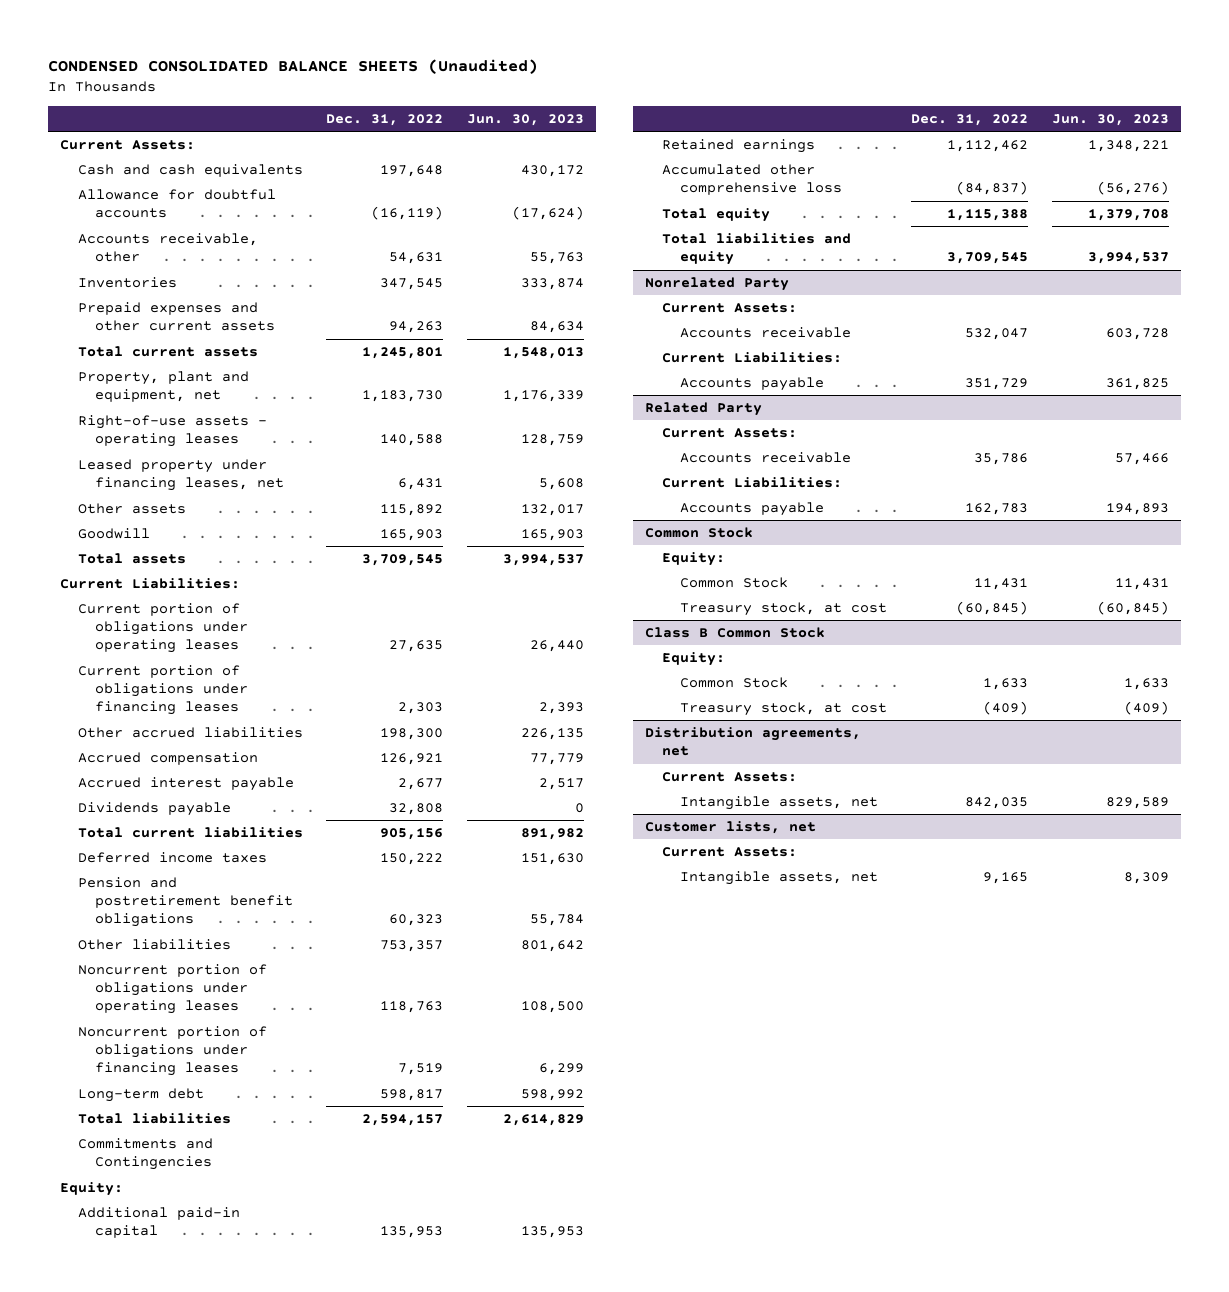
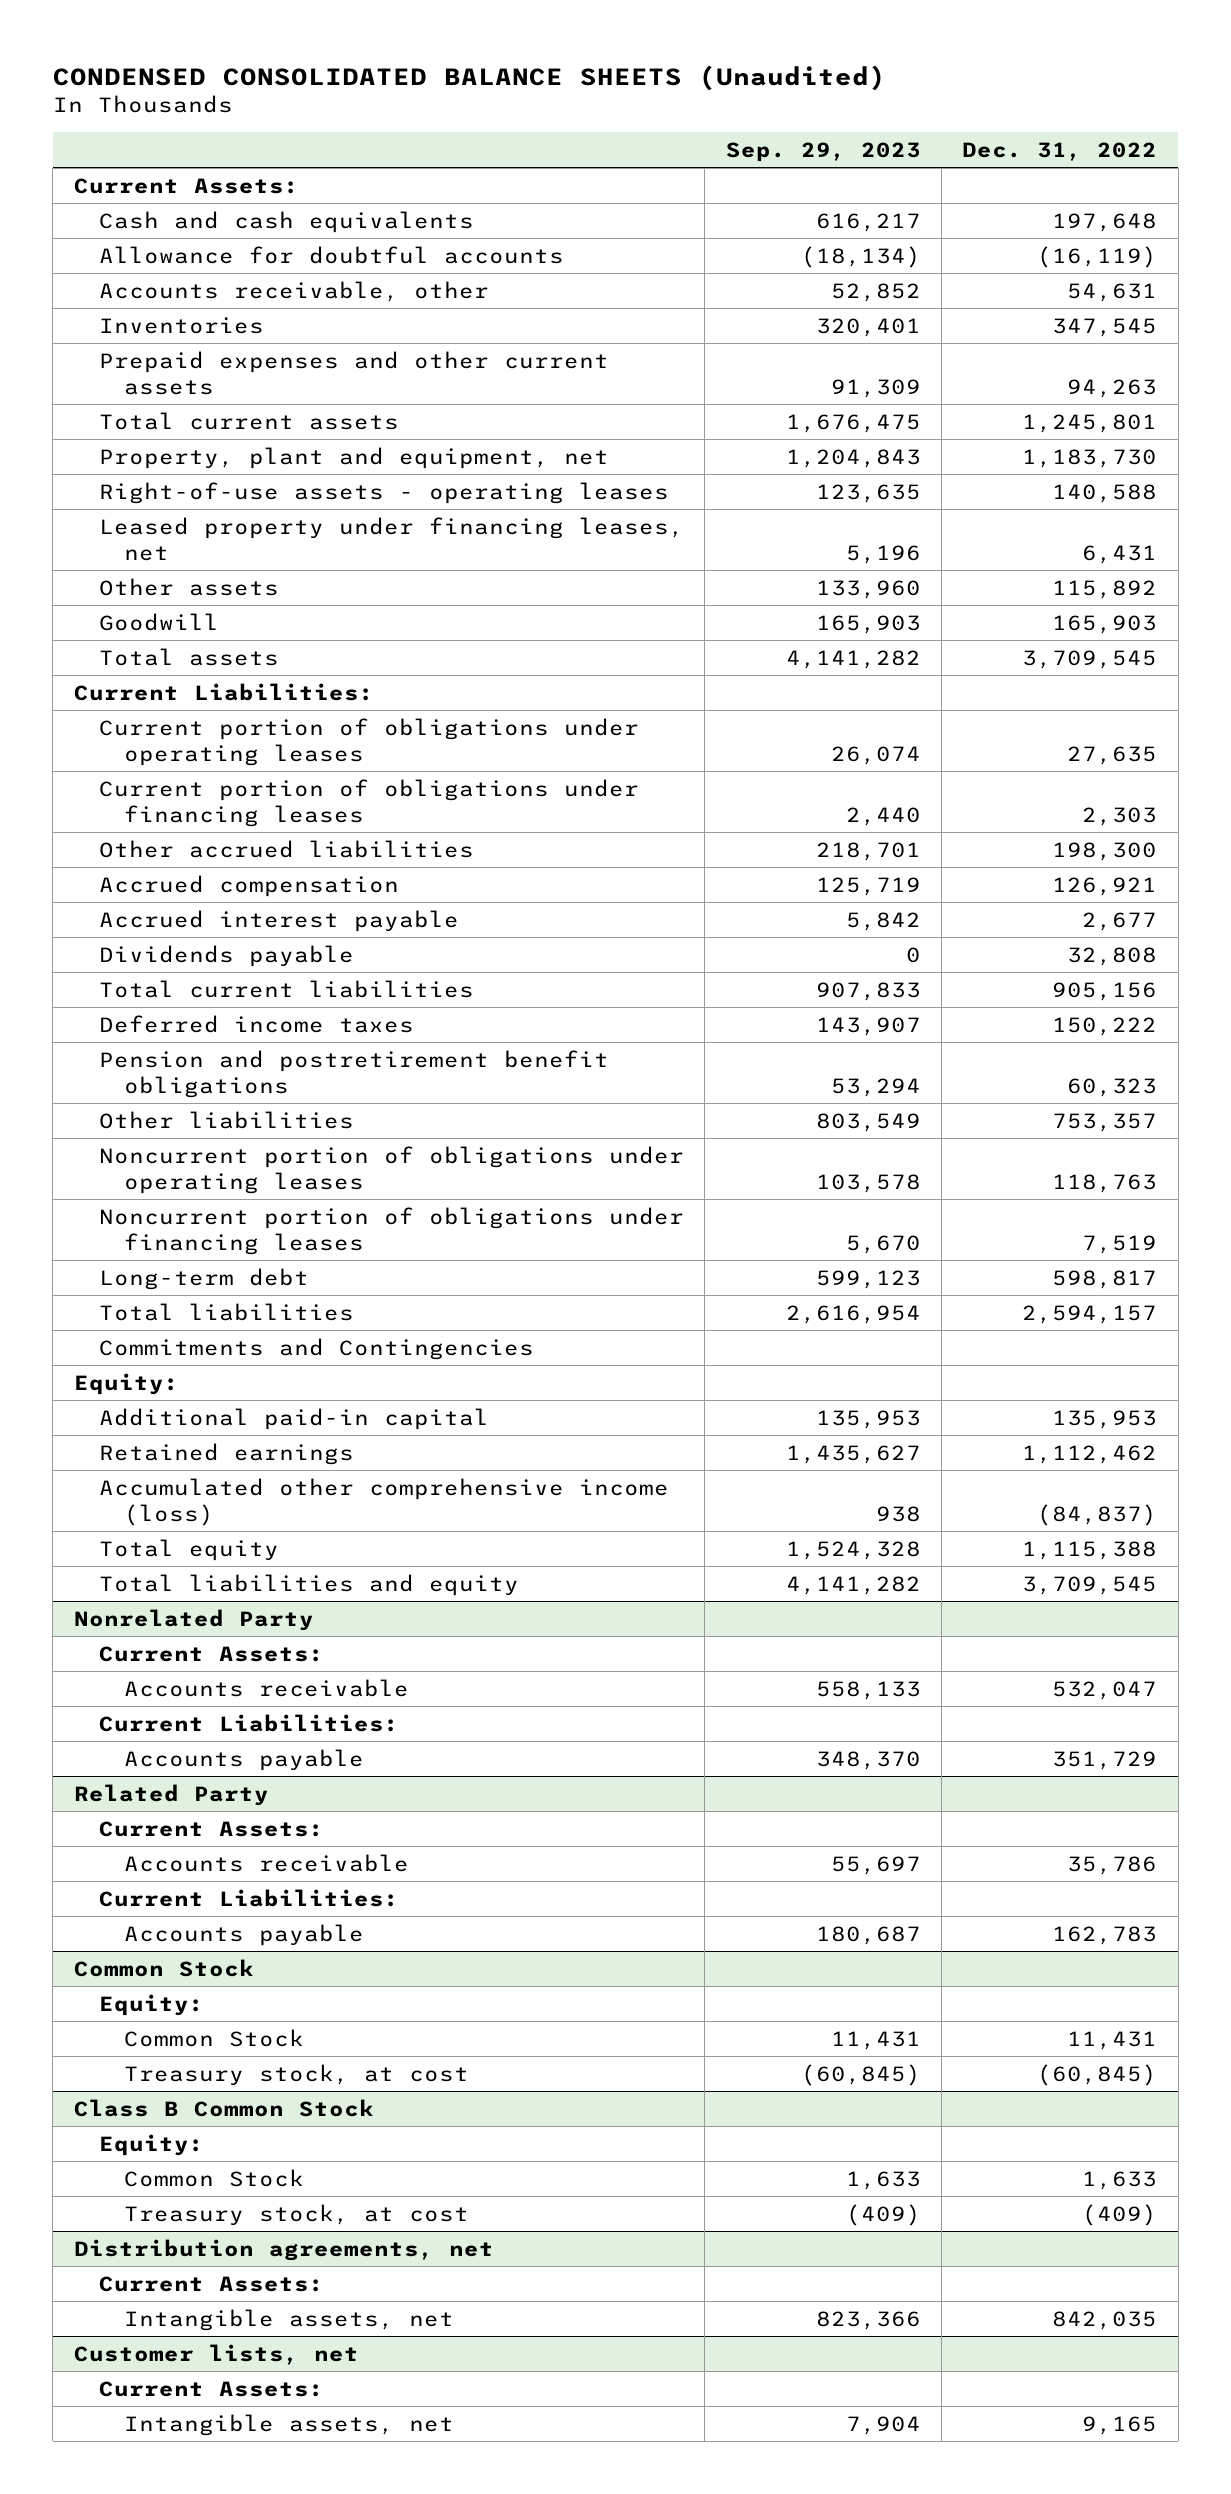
[467,114,585,127] Jun. 30, 2023 -> none
none -> [725,142,921,163] Sep. 29, 2023
[662,164,843,196] Accumulated other comprehensive loss -> [99,1477,670,1527] Accumulated other comprehensive income (loss)

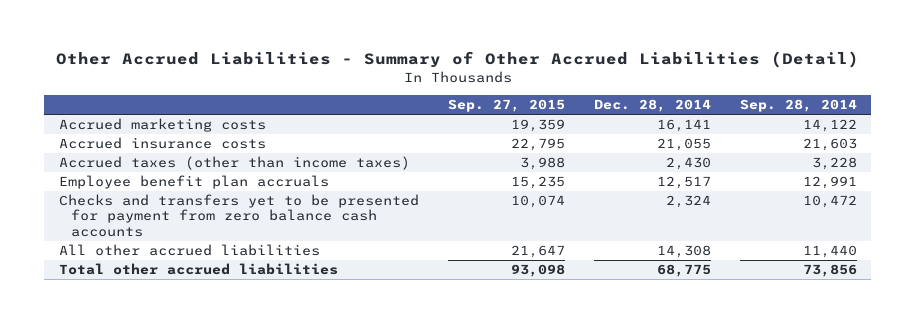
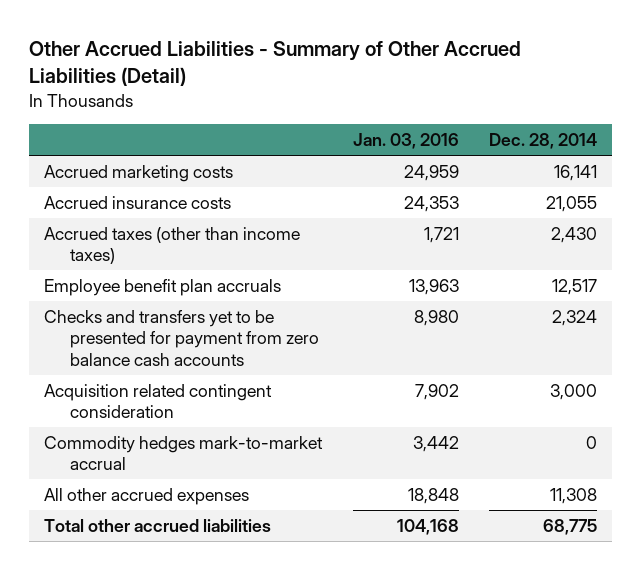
[447,99,565,113] Sep. 27, 2015 -> none
[739,99,857,113] Sep. 28, 2014 -> none
none -> [352,133,459,150] Jan. 03, 2016
none -> [44,383,273,419] Acquisition related contingent consideration
none -> [44,435,324,471] Commodity hedges mark-to-market accrual
[58,244,320,257] All other accrued liabilities -> [44,487,250,505] All other accrued expenses
[656,245,711,259] 14,308 -> [549,487,597,504] 11,308

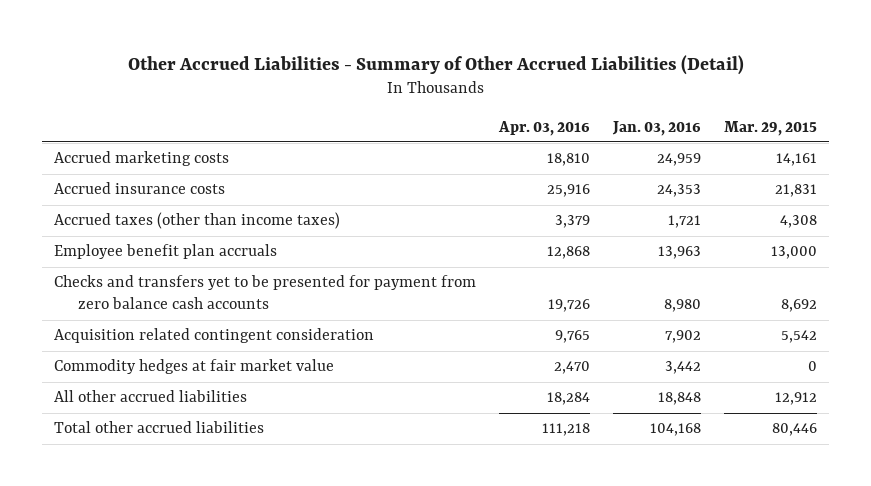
[488,133,597,150] Dec. 28, 2014 -> none
none -> [497,120,590,136] Apr. 03, 2016
none -> [724,120,818,136] Mar. 29, 2015
[44,435,324,471] Commodity hedges mark-to-market accrual -> [53,359,334,375] Commodity hedges at fair market value
[44,487,250,505] All other accrued expenses -> [53,390,247,403] All other accrued liabilities

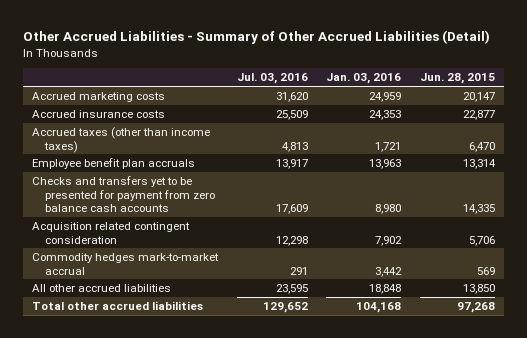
[497,120,590,136] Apr. 03, 2016 -> none
[724,120,818,136] Mar. 29, 2015 -> none
none -> [236,73,308,85] Jul. 03, 2016
none -> [419,73,495,85] Jun. 28, 2015
[53,359,334,375] Commodity hedges at fair market value -> [32,253,220,275] Commodity hedges mark-to-market accrual

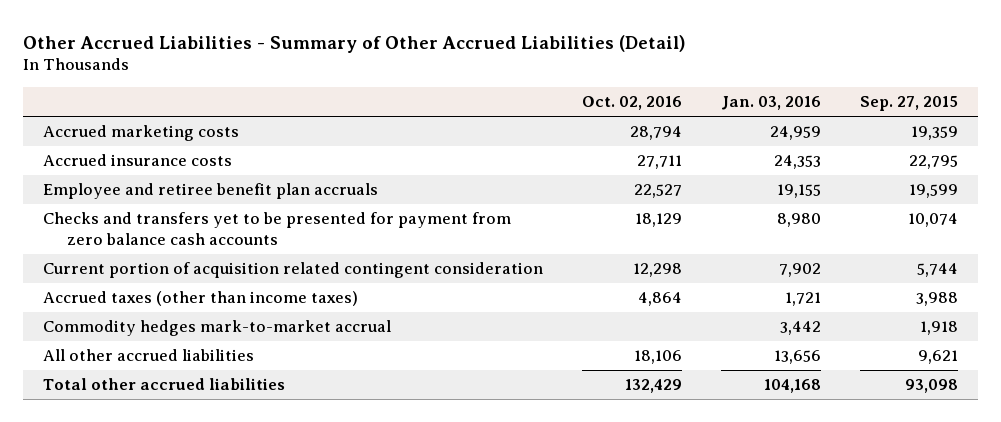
[236,73,308,85] Jul. 03, 2016 -> none
[419,73,495,85] Jun. 28, 2015 -> none
none -> [581,96,682,111] Oct. 02, 2016
none -> [860,96,959,112] Sep. 27, 2015
[32,158,196,170] Employee benefit plan accruals -> [42,183,378,200] Employee and retiree benefit plan accruals
[369,159,402,170] 13,963 -> [777,184,822,199] 19,155
[32,222,191,244] Acquisition related contingent consideration -> [42,262,543,279] Current portion of acquisition related contingent consideration
[32,127,211,153] Accrued taxes (other than income taxes) -> [42,291,358,307] Accrued taxes (other than income taxes)
[369,284,402,295] 18,848 -> [774,350,822,365] 13,656

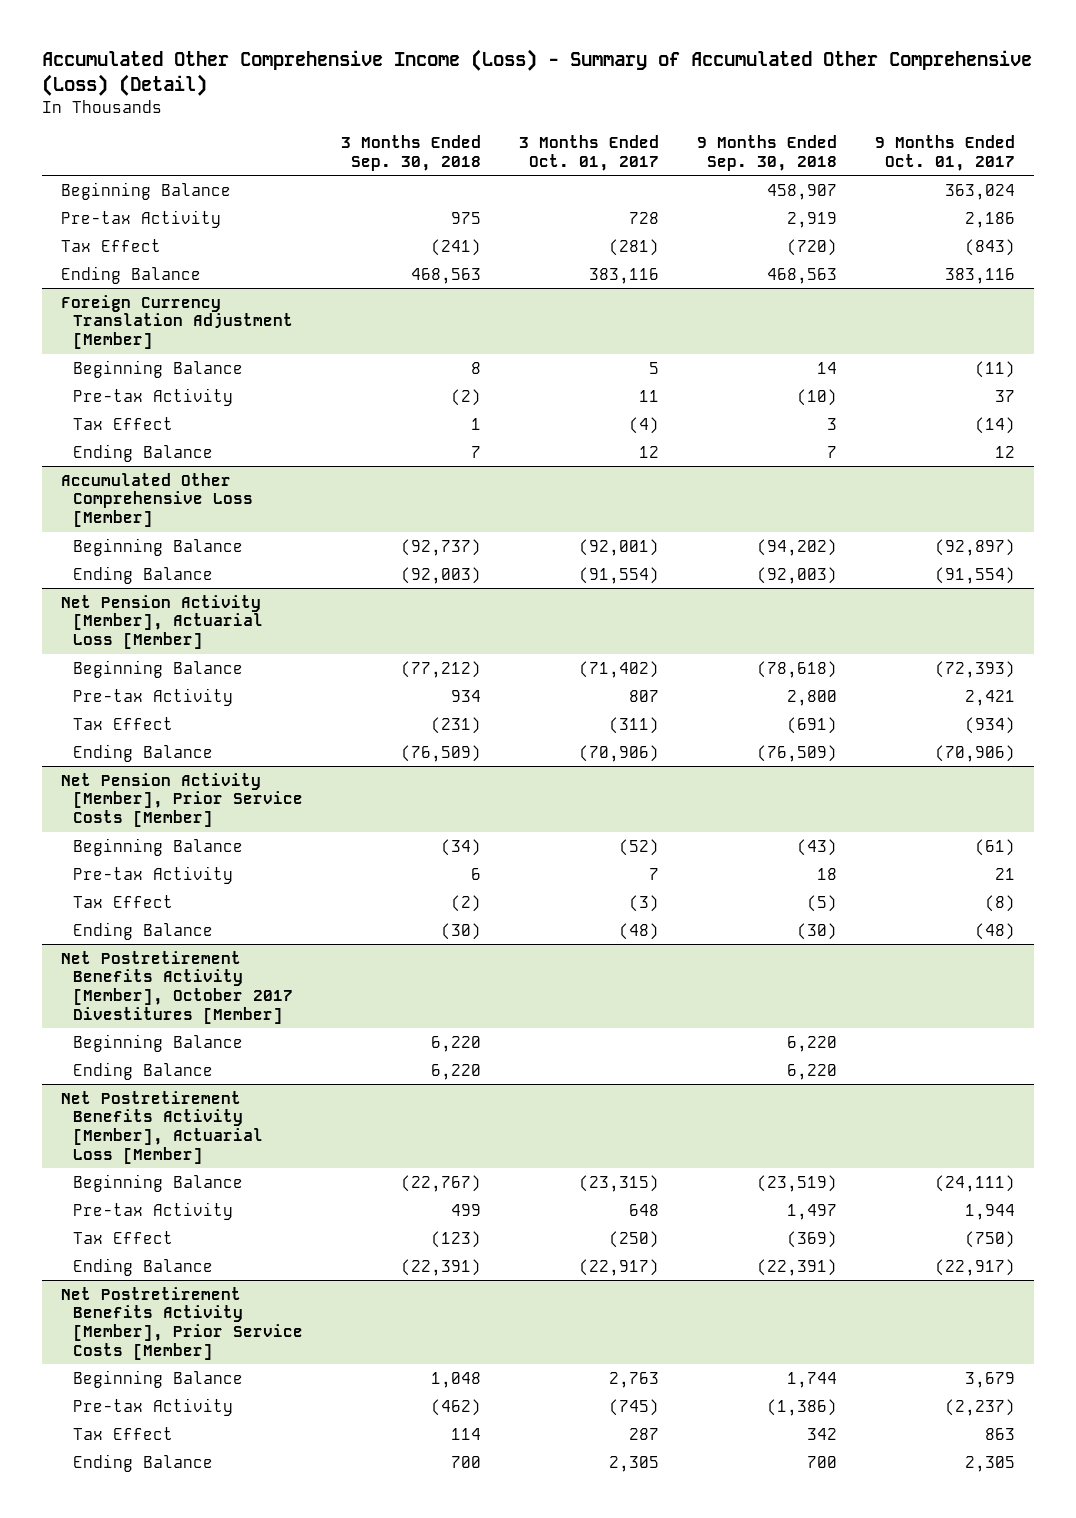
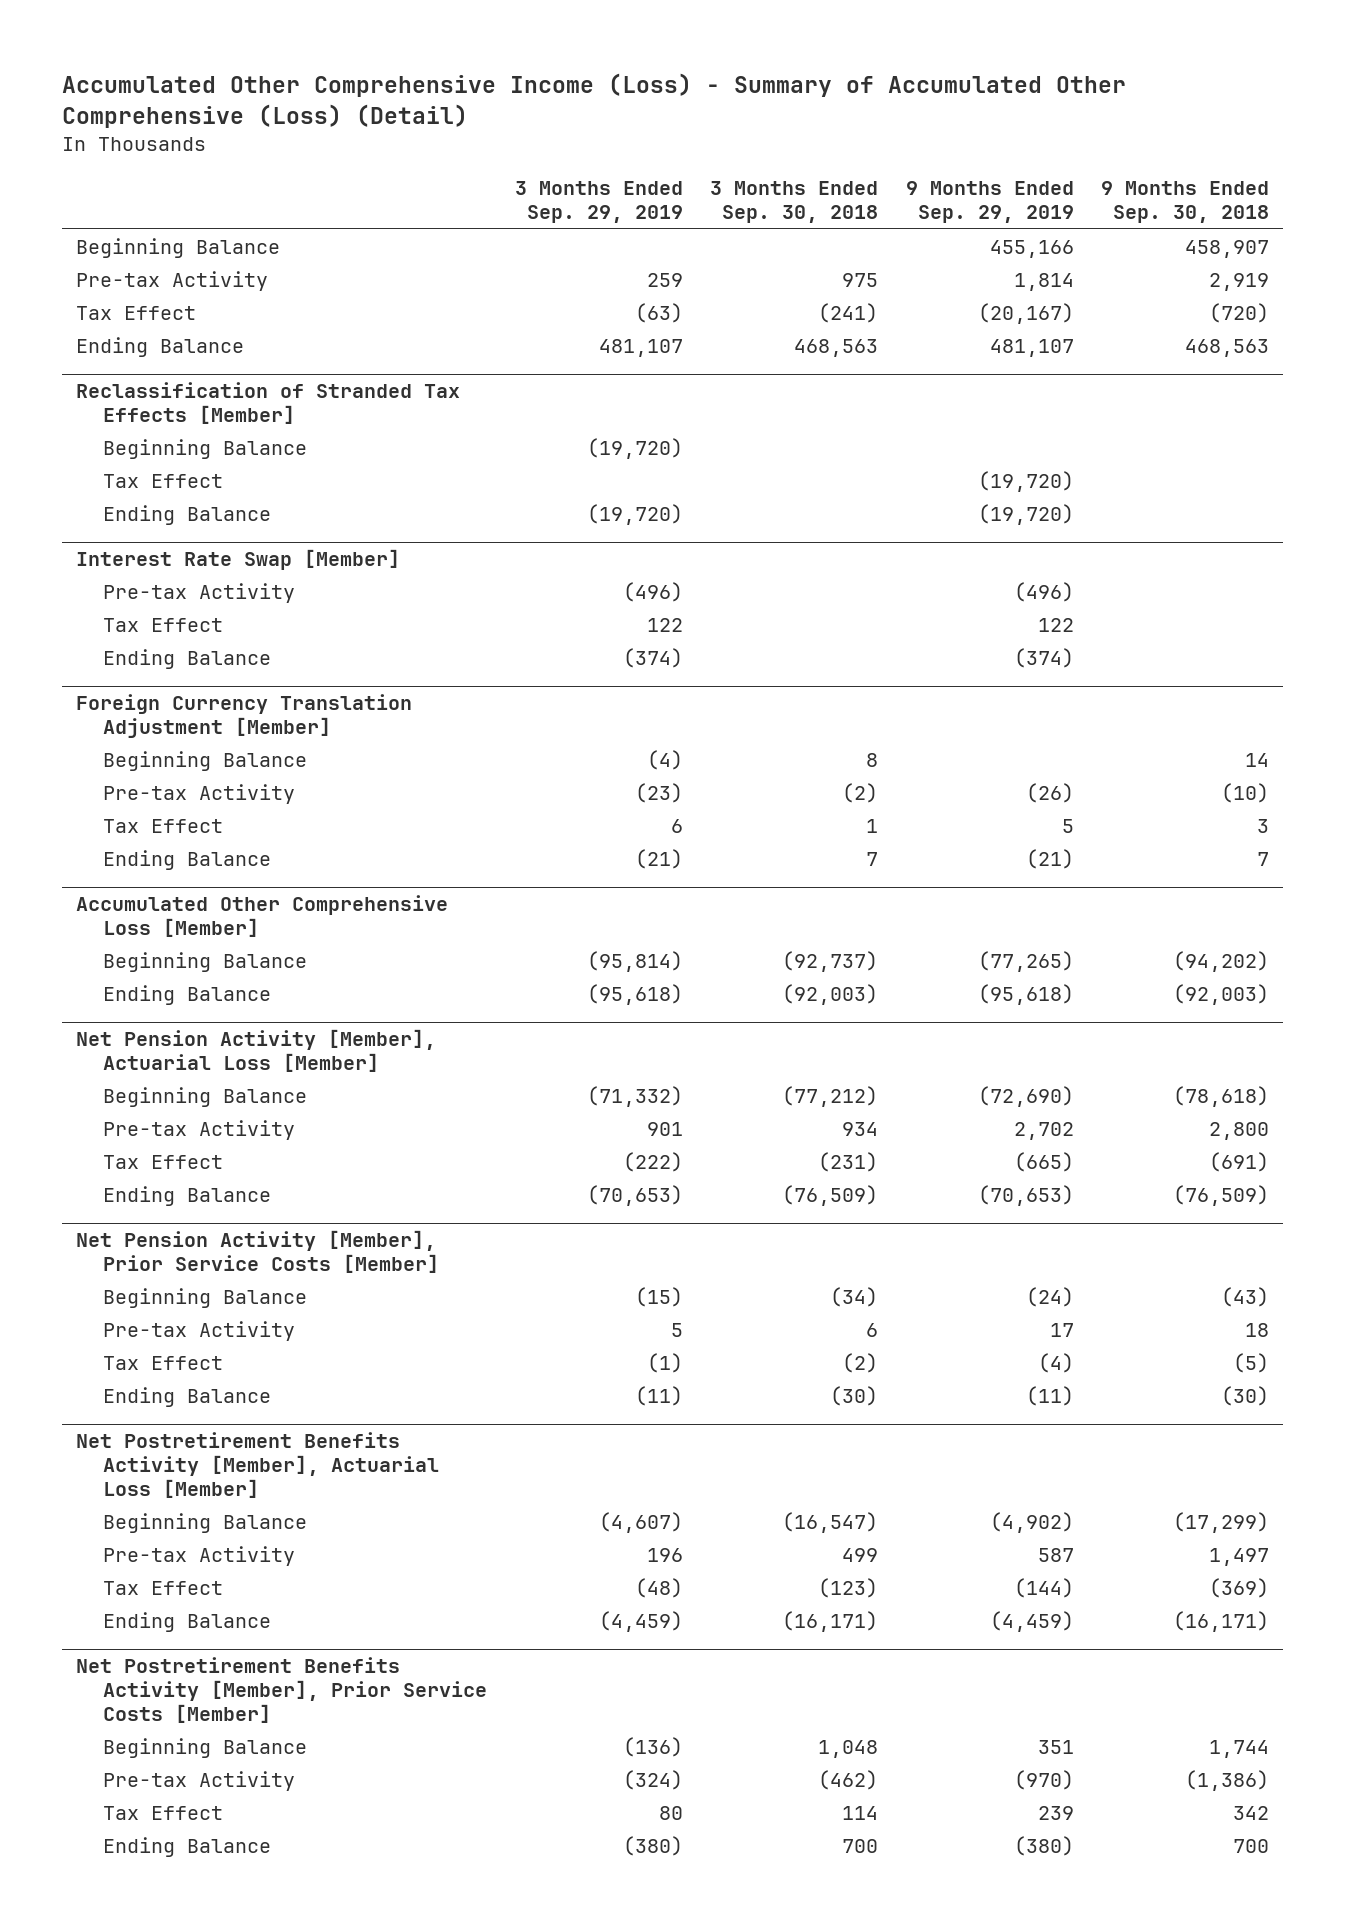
[519,135,660,171] 3 Months Ended Oct. 01, 2017 -> none
[875,135,1016,171] 9 Months Ended Oct. 01, 2017 -> none
none -> [514,181,683,224] 3 Months Ended Sep. 29, 2019
none -> [905,181,1074,224] 9 Months Ended Sep. 29, 2019
none -> [76,381,461,424] Reclassification of Stranded Tax Effects [Member]
none -> [103,438,308,459] Beginning Balance
none -> [103,473,224,488] Tax Effect
none -> [103,504,272,525] Ending Balance
none -> [76,548,401,570] Interest Rate Swap [Member]
none -> [103,582,296,603] Pre-tax Activity
none -> [103,617,224,632] Tax Effect
none -> [103,648,272,669] Ending Balance
[60,950,294,1024] Net Postretirement Benefits Activity [Member], October 2017 Divestitures [Member] -> none
[73,1033,244,1052] Beginning Balance -> none
[73,1061,214,1080] Ending Balance -> none
[401,1174,482,1192] (22,767) -> [782,1511,879,1533] (16,547)
[757,1174,838,1192] (23,519) -> [1173,1511,1270,1533] (17,299)
[401,1258,482,1276] (22,391) -> [782,1610,879,1632] (16,171)
[757,1258,838,1276] (22,391) -> [1173,1610,1270,1632] (16,171)

